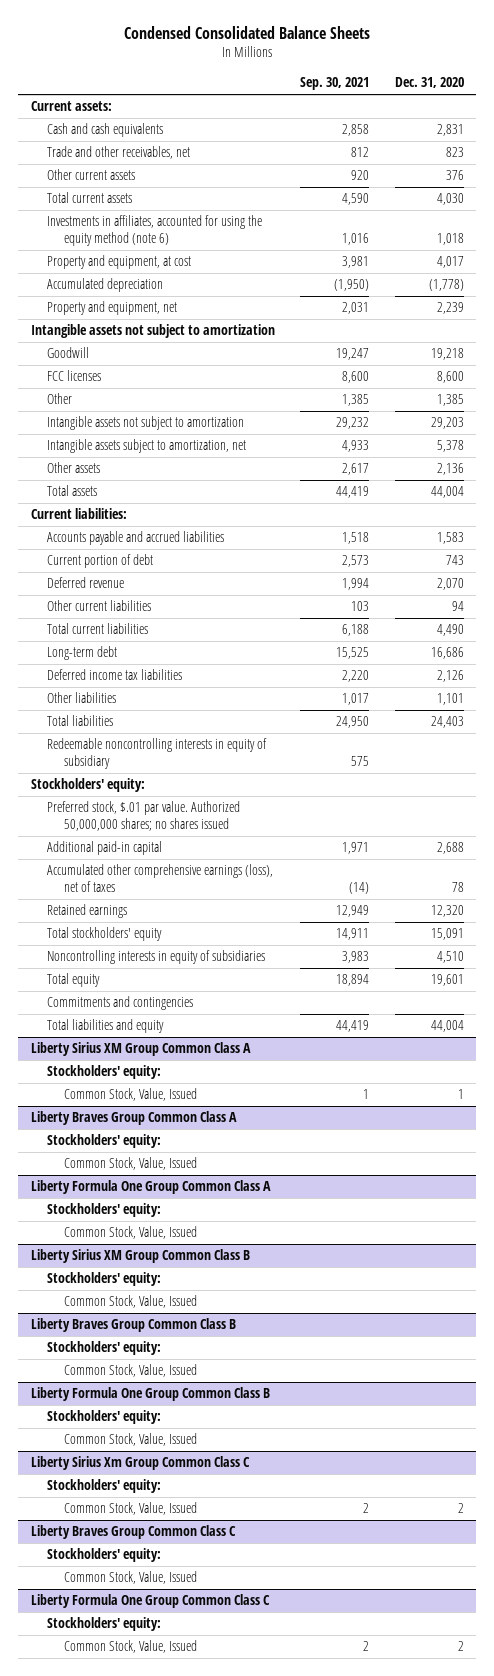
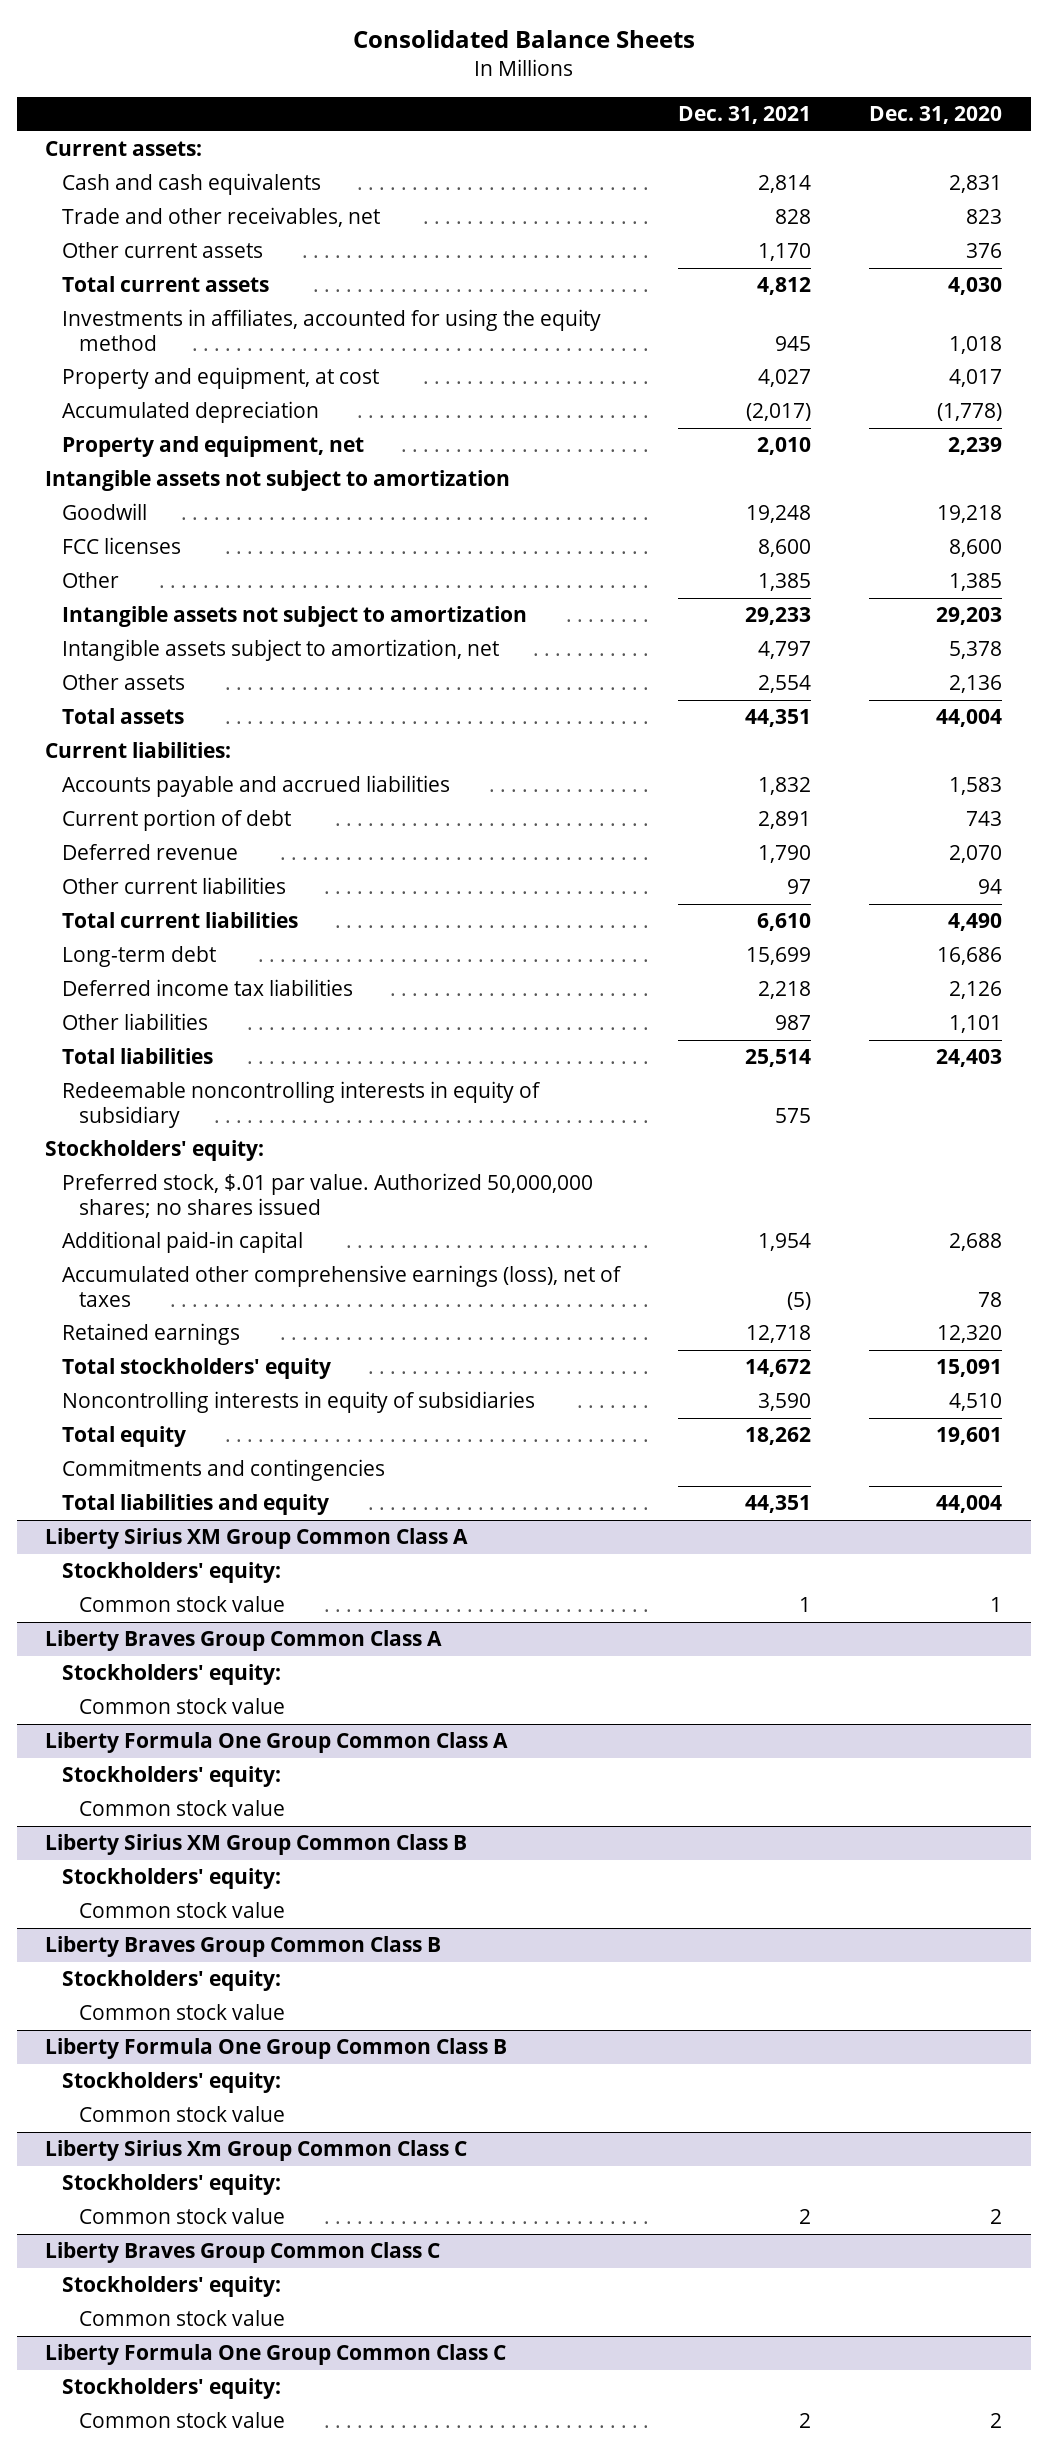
[124,25,371,39] Condensed Consolidated Balance Sheets -> [352,30,695,49] Consolidated Balance Sheets
[300,77,370,91] Sep. 30, 2021 -> none
none -> [677,105,811,124] Dec. 31, 2021
[47,215,263,246] Investments in affiliates, accounted for using the equity method (note 6) -> [62,309,602,351] Investments in affiliates, accounted for using the equity method
[63,1088,197,1102] Common Stock, Value, Issued -> [78,1596,285,1613] Common stock value
[63,1157,197,1171] Common Stock, Value, Issued -> [78,1698,285,1715] Common stock value
[63,1226,197,1240] Common Stock, Value, Issued -> [78,1800,285,1817] Common stock value
[63,1295,197,1309] Common Stock, Value, Issued -> [78,1902,285,1919] Common stock value
[63,1364,197,1378] Common Stock, Value, Issued -> [78,2004,285,2021] Common stock value
[63,1433,197,1447] Common Stock, Value, Issued -> [78,2106,285,2123] Common stock value
[63,1502,197,1516] Common Stock, Value, Issued -> [78,2208,285,2225] Common stock value
[63,1571,197,1585] Common Stock, Value, Issued -> [78,2310,285,2327] Common stock value
[63,1640,197,1654] Common Stock, Value, Issued -> [78,2412,285,2429] Common stock value

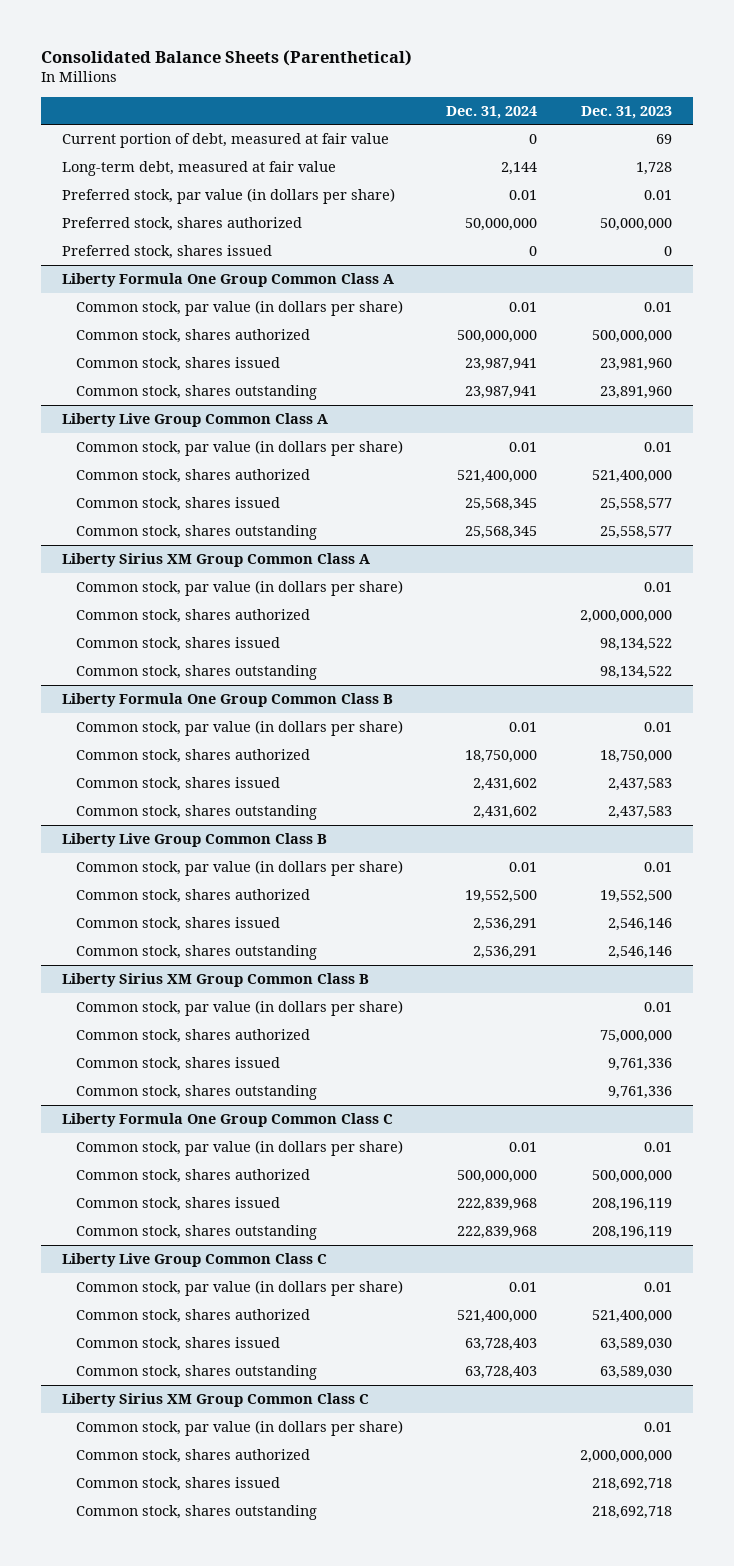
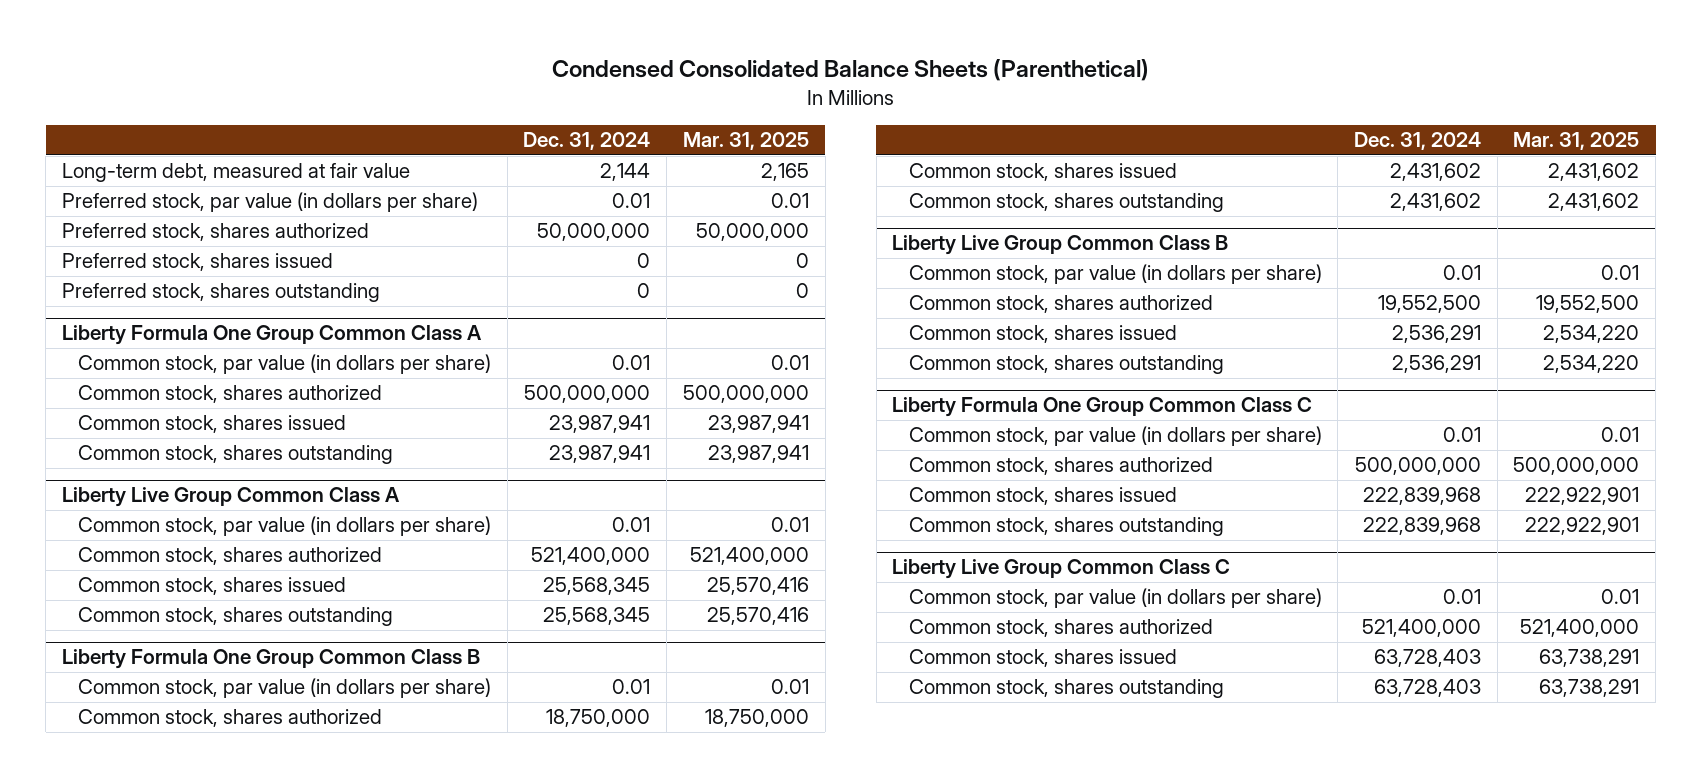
[40,49,412,66] Consolidated Balance Sheets (Parenthetical) -> [551,59,1149,82] Condensed Consolidated Balance Sheets (Parenthetical)
[580,105,672,119] Dec. 31, 2023 -> none
none -> [682,132,809,151] Mar. 31, 2025
[62,133,390,149] Current portion of debt, measured at fair value -> none
none -> [61,283,380,303] Preferred stock, shares outstanding
[62,553,371,568] Liberty Sirius XM Group Common Class A -> none
[75,580,403,597] Common stock, par value (in dollars per share) -> none
[75,609,310,624] Common stock, shares authorized -> none
[75,637,280,652] Common stock, shares issued -> none
[75,665,317,681] Common stock, shares outstanding -> none
[62,973,370,988] Liberty Sirius XM Group Common Class B -> none
[75,1000,403,1017] Common stock, par value (in dollars per share) -> none
[75,1029,310,1044] Common stock, shares authorized -> none
[75,1057,280,1072] Common stock, shares issued -> none
[75,1085,317,1101] Common stock, shares outstanding -> none
[62,1393,370,1408] Liberty Sirius XM Group Common Class C -> none
[75,1420,403,1437] Common stock, par value (in dollars per share) -> none
[75,1449,310,1464] Common stock, shares authorized -> none
[75,1477,280,1492] Common stock, shares issued -> none
[75,1505,317,1521] Common stock, shares outstanding -> none

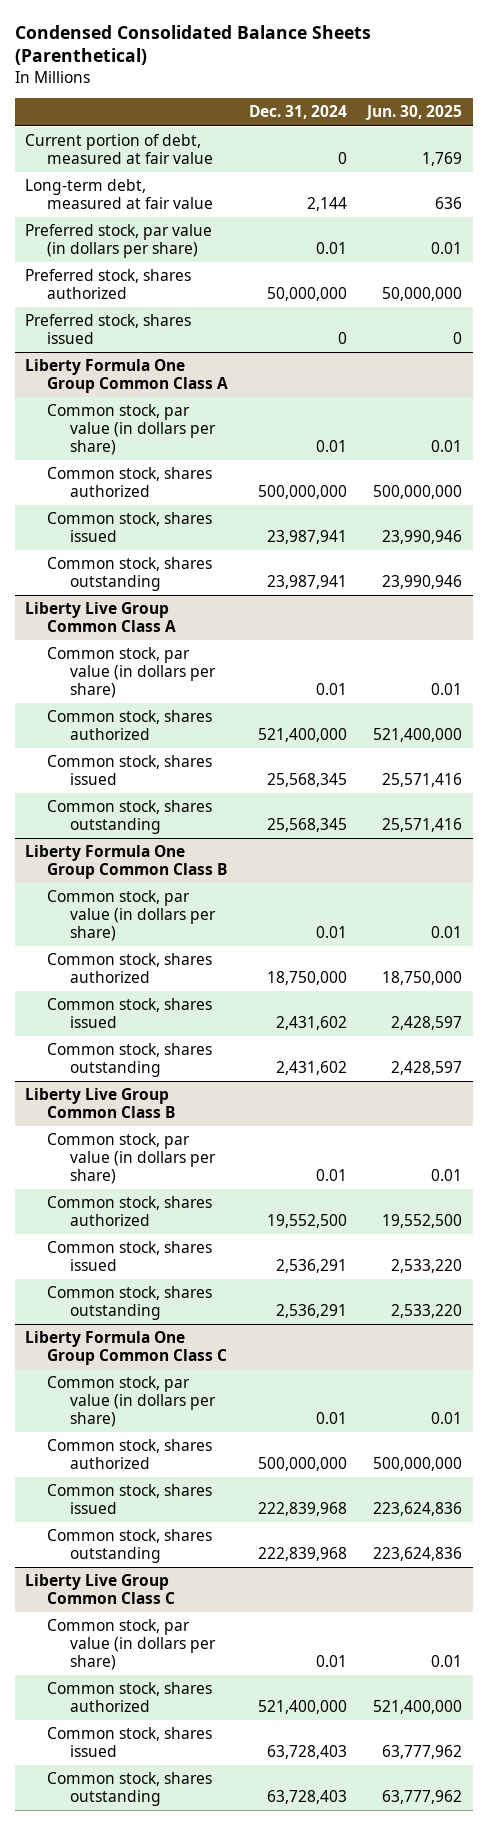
[682,132,809,151] Mar. 31, 2025 -> none
none -> [365,105,463,121] Jun. 30, 2025
none -> [25,134,214,165] Current portion of debt, measured at fair value
[61,283,380,303] Preferred stock, shares outstanding -> none

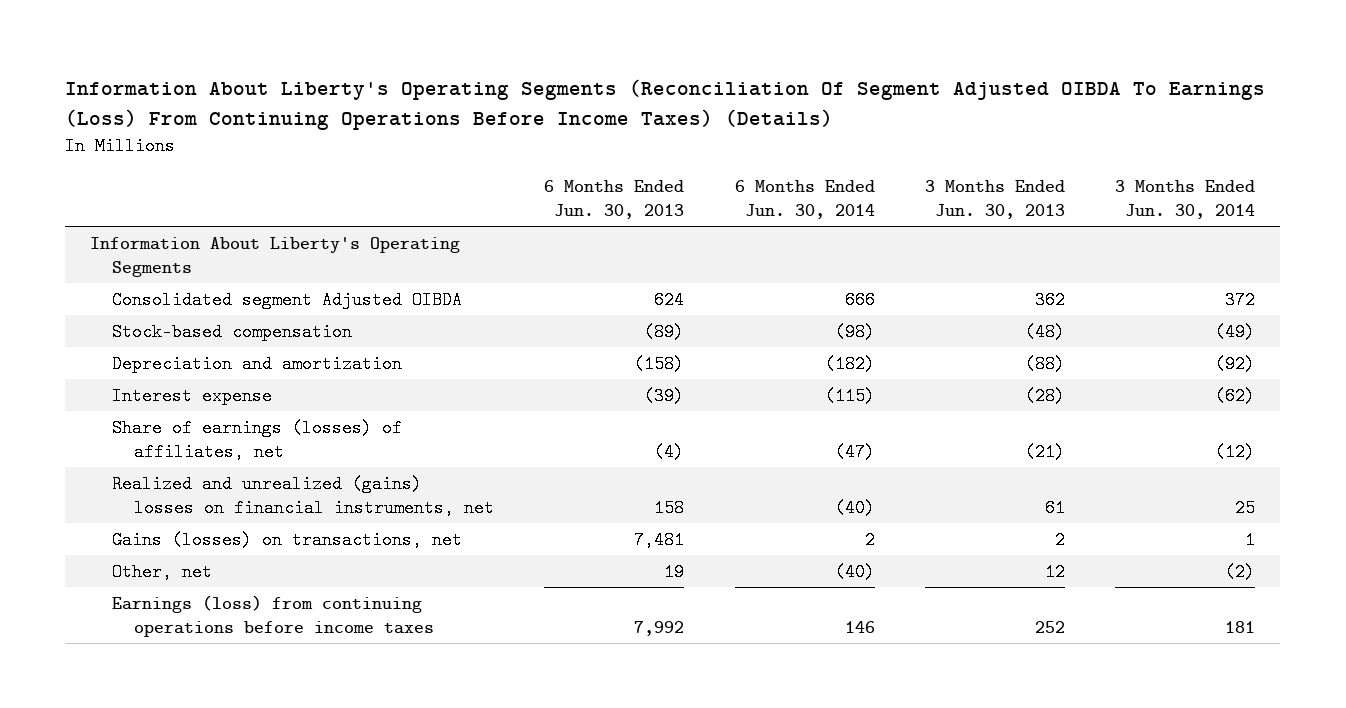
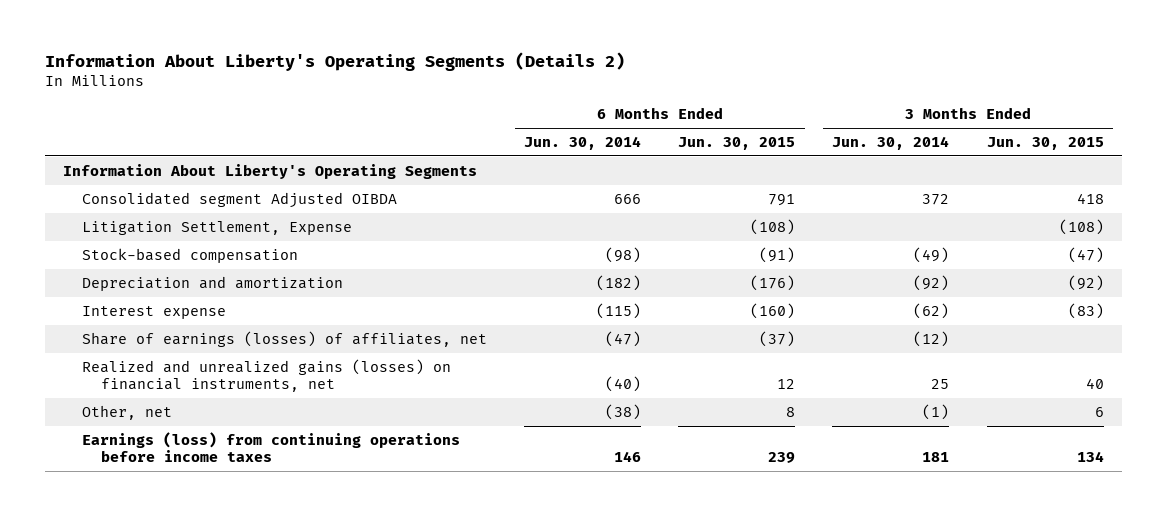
[65,79,1266,130] Information About Liberty's Operating Segments (Reconciliation Of Segment Adjusted OIBDA To Earnings (Loss) From Continuing Operations Before Income Taxes) (Details) -> [44,52,625,72] Information About Liberty's Operating Segments (Details 2)
[544,179,685,219] 6 Months Ended Jun. 30, 2013 -> none
[924,179,1065,219] 3 Months Ended Jun. 30, 2013 -> none
none -> [678,136,796,150] Jun. 30, 2015
none -> [986,136,1104,150] Jun. 30, 2015
none -> [82,220,353,235] Litigation Settlement, Expense
[112,530,463,549] Gains (losses) on transactions, net -> none
[112,474,495,517] Realized and unrealized (gains) losses on financial instruments, net -> [82,358,452,392] Realized and unrealized gains (losses) on financial instruments, net
[834,562,875,581] (40) -> [605,403,642,420] (38)
[1225,562,1256,581] (2) -> [922,403,950,420] (1)

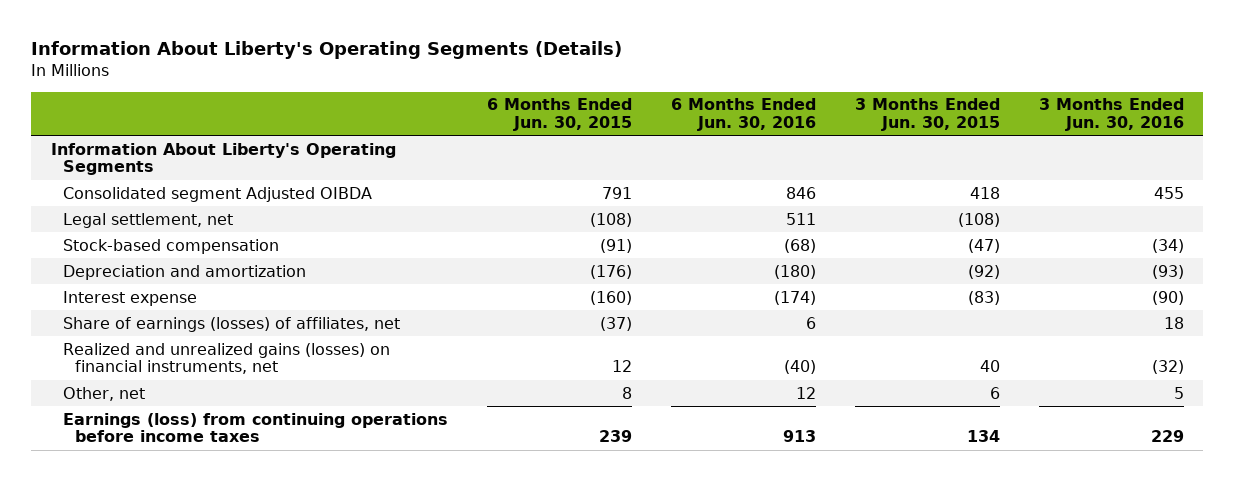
[44,52,625,72] Information About Liberty's Operating Segments (Details 2) -> [31,41,623,60] Information About Liberty's Operating Segments (Details)
[524,135,642,150] Jun. 30, 2014 -> none
[832,135,950,150] Jun. 30, 2014 -> none
none -> [670,98,816,132] 6 Months Ended Jun. 30, 2016
none -> [1038,98,1184,132] 3 Months Ended Jun. 30, 2016
[82,220,353,235] Litigation Settlement, Expense -> [63,212,234,228] Legal settlement, net

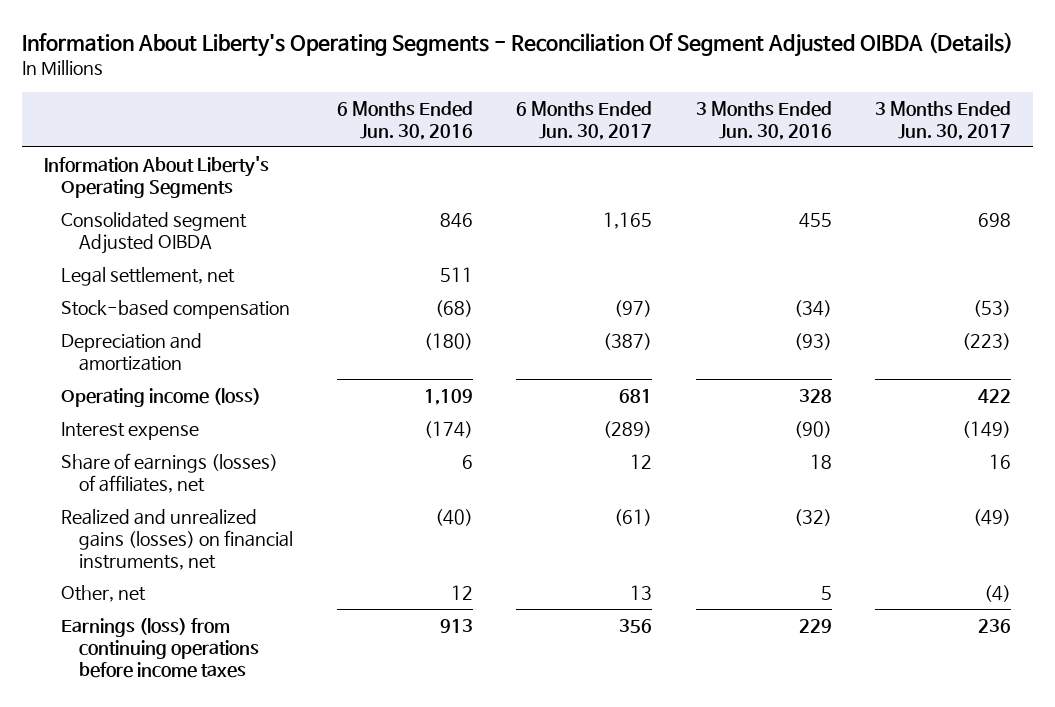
[31,41,623,60] Information About Liberty's Operating Segments (Details) -> [21,31,1013,57] Information About Liberty's Operating Segments - Reconciliation Of Segment Adjusted OIBDA (Details)
[487,98,633,132] 6 Months Ended Jun. 30, 2015 -> none
[854,98,1000,132] 3 Months Ended Jun. 30, 2015 -> none
none -> [516,100,653,140] 6 Months Ended Jun. 30, 2017
none -> [875,100,1012,140] 3 Months Ended Jun. 30, 2017
none -> [61,387,262,407] Operating income (loss)

